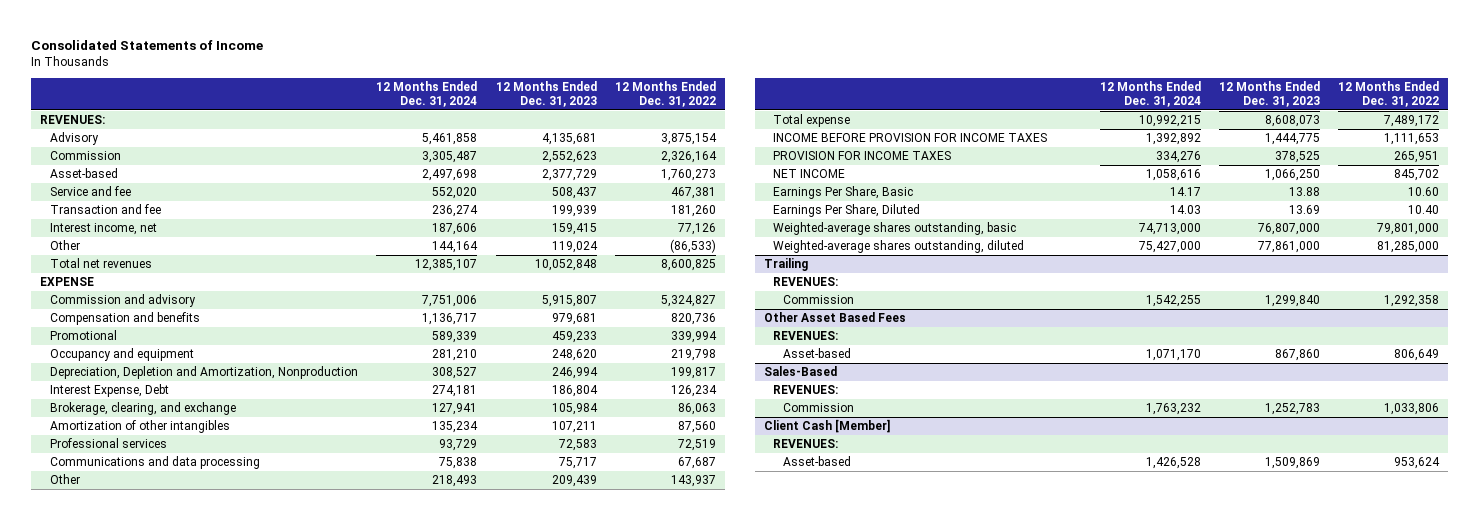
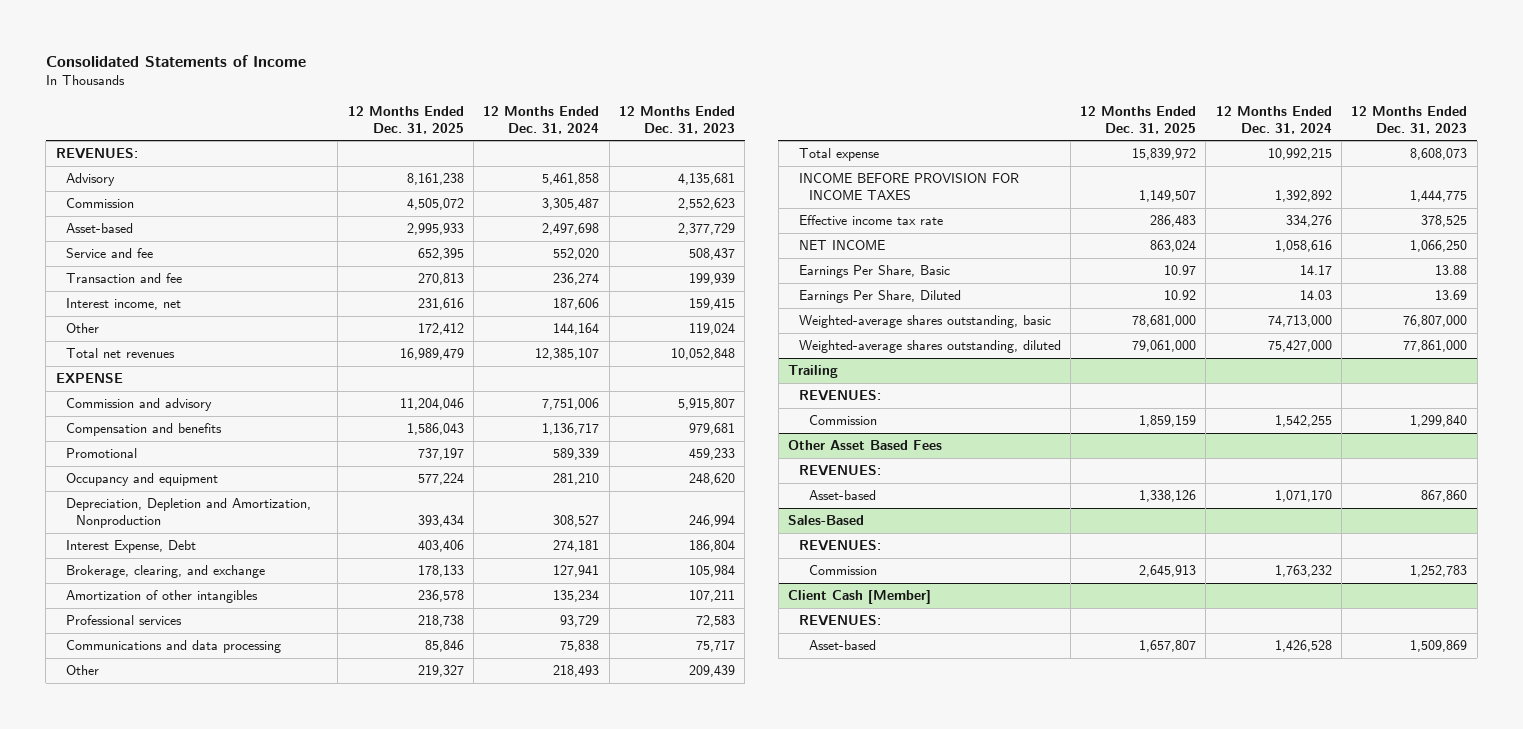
[614,80,716,107] 12 Months Ended Dec. 31, 2022 -> none
none -> [347,106,464,134] 12 Months Ended Dec. 31, 2025
[773,151,952,161] PROVISION FOR INCOME TAXES -> [798,215,943,226] Effective income tax rate

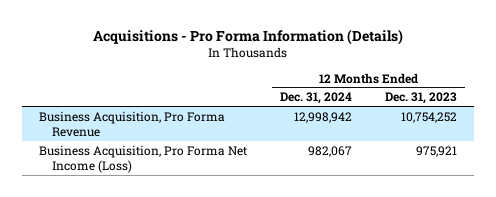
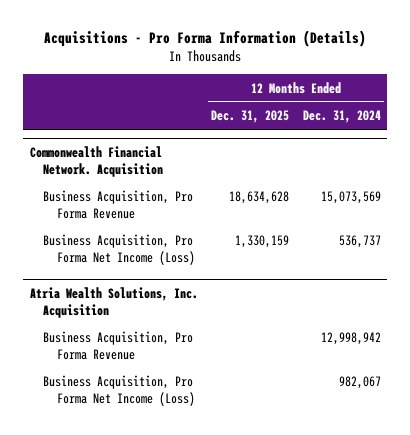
[385,92,458,105] Dec. 31, 2023 -> none
none -> [211,110,290,124] Dec. 31, 2025
none -> [29,145,164,177] Commonwealth Financial Network. Acquisition
none -> [43,190,194,220] Business Acquisition, Pro Forma Revenue
none -> [43,234,196,266] Business Acquisition, Pro Forma Net Income (Loss)
none -> [29,286,198,318] Atria Wealth Solutions, Inc. Acquisition

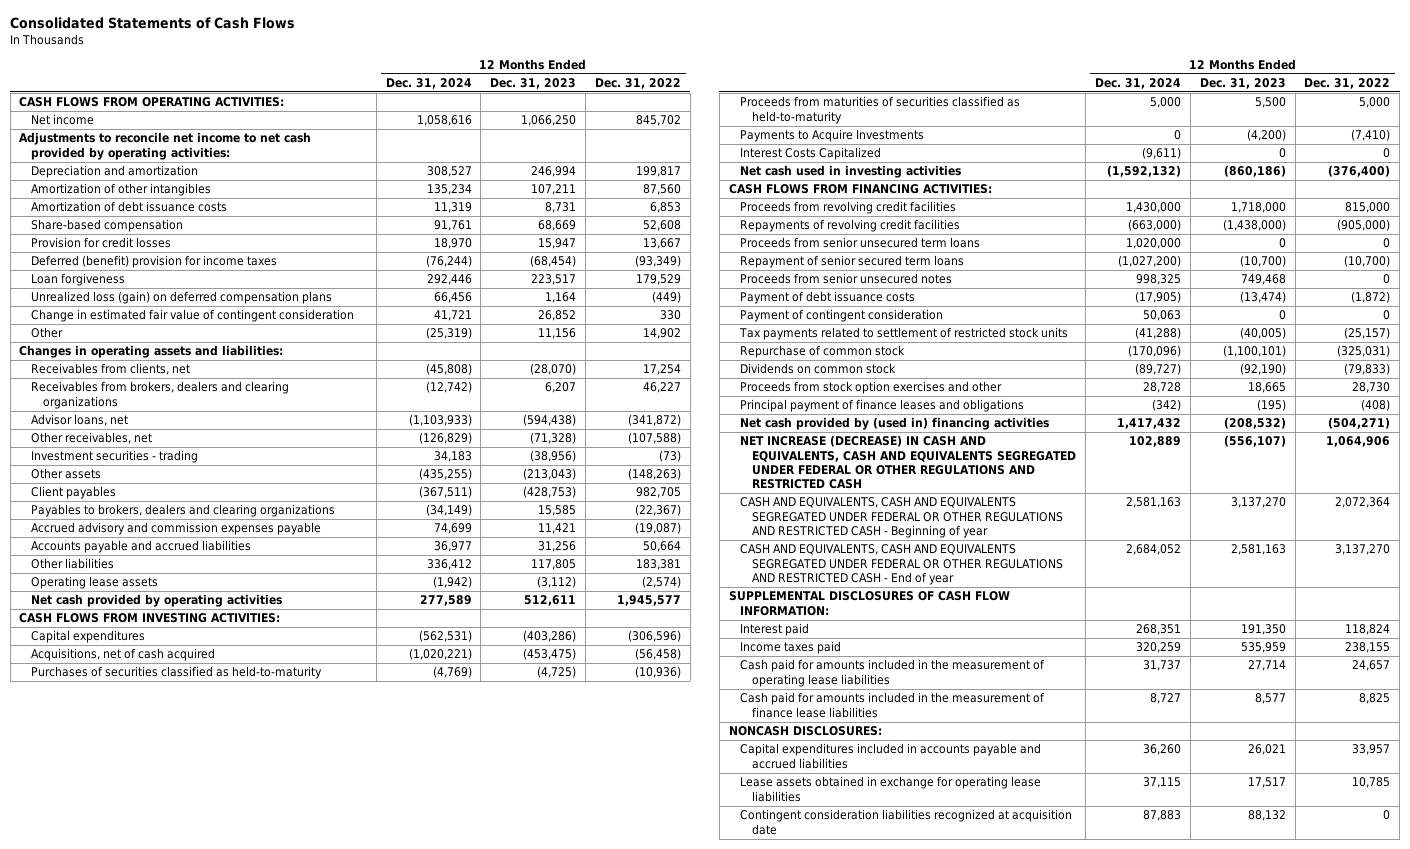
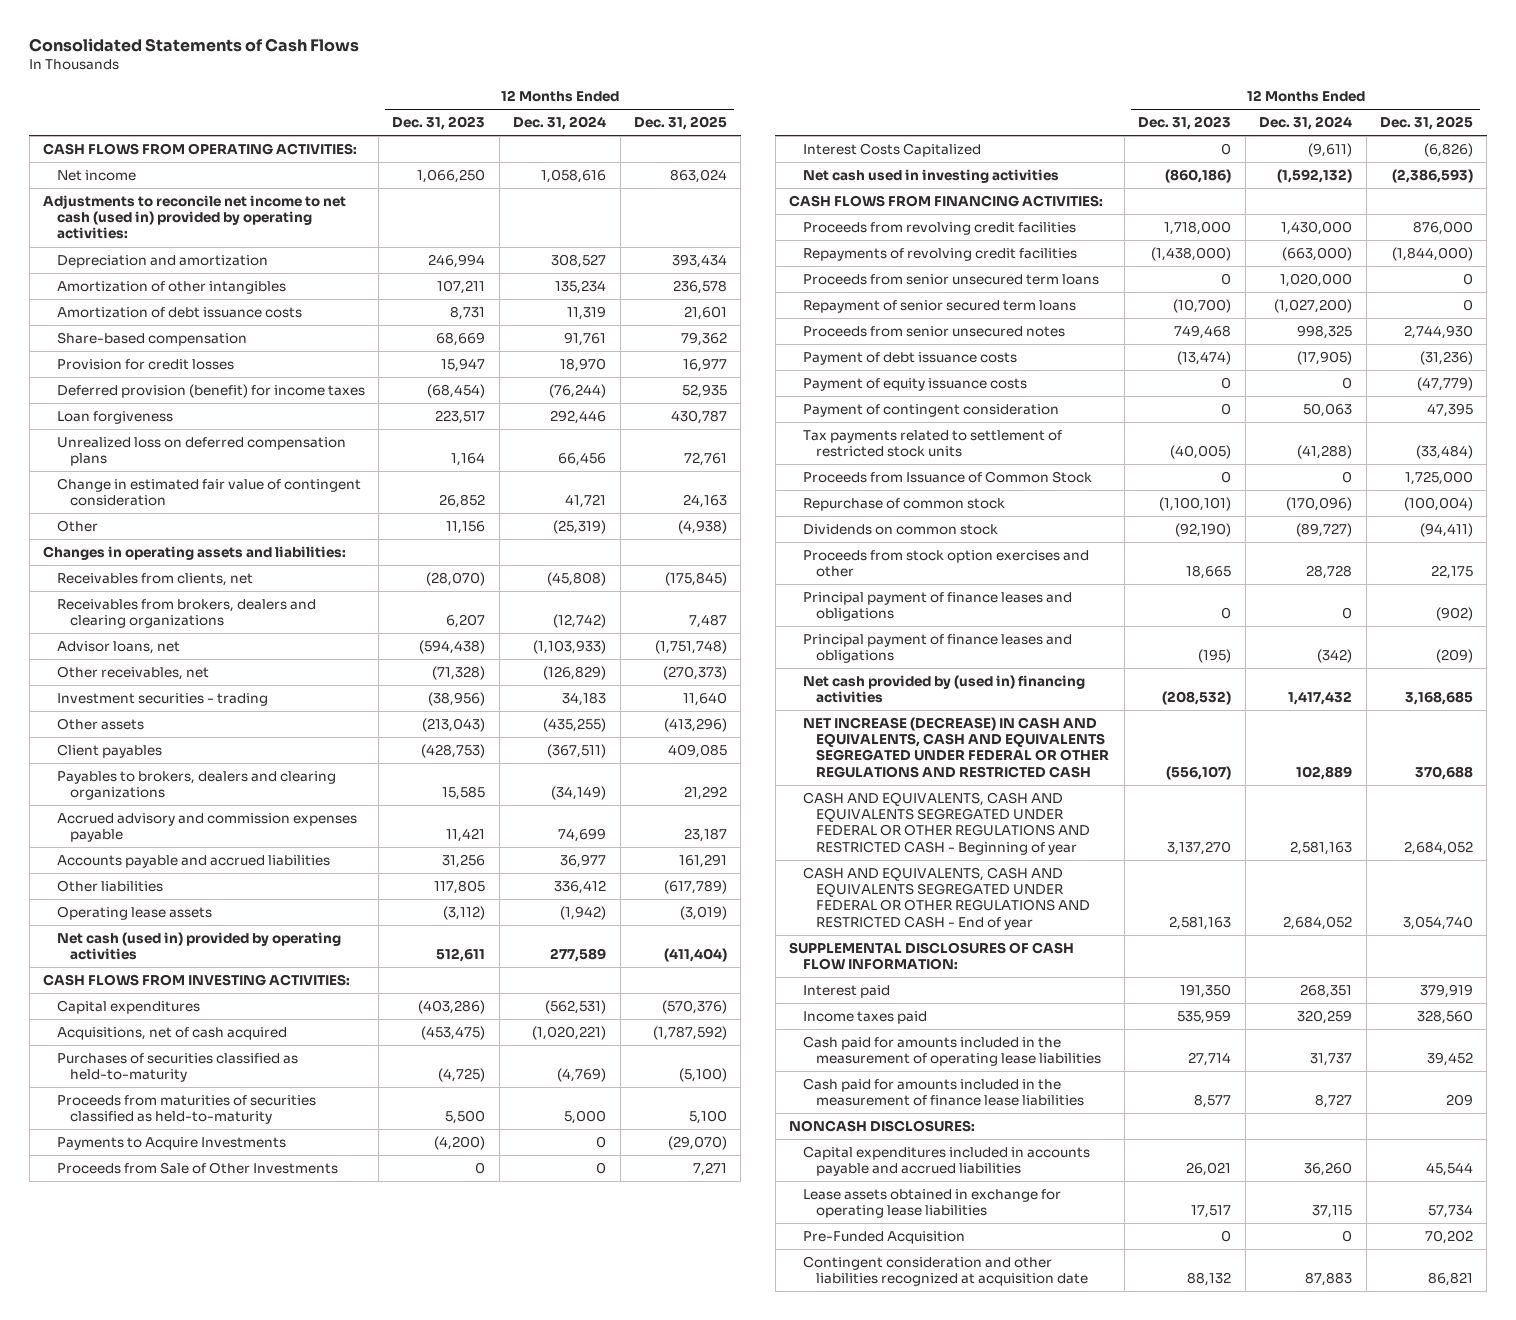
[595,77,682,89] Dec. 31, 2022 -> none
none -> [633,116,727,131] Dec. 31, 2025
[19,132,312,160] Adjustments to reconcile net income to net cash provided by operating activities: -> [43,195,347,240] Adjustments to reconcile net income to net cash (used in) provided by operating activities:
[31,255,278,269] Deferred (benefit) provision for income taxes -> [56,384,365,399] Deferred provision (benefit) for income taxes
[31,291,333,305] Unrealized loss (gain) on deferred compensation plans -> [56,437,346,467] Unrealized loss on deferred compensation plans
[31,594,283,608] Net cash provided by operating activities -> [56,932,341,961] Net cash (used in) provided by operating activities
none -> [56,1162,338,1175] Proceeds from Sale of Other Investments
none -> [802,378,1027,392] Payment of equity issuance costs
none -> [802,471,1092,484] Proceeds from Issuance of Common Stock
none -> [802,592,1072,622] Principal payment of finance leases and obligations
none -> [802,1231,965,1245] Pre-Funded Acquisition
[740,809,1073,835] Contingent consideration liabilities recognized at acquisition date -> [802,1256,1089,1287] Contingent consideration and other liabilities recognized at acquisition date

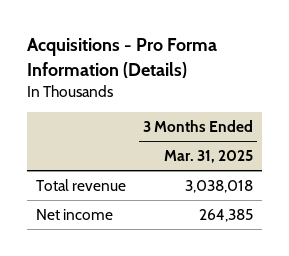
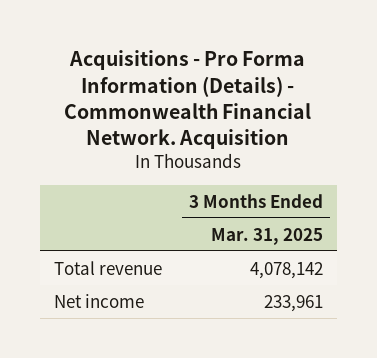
[27,38,218,78] Acquisitions - Pro Forma Information (Details) -> [64,50,312,150] Acquisitions - Pro Forma Information (Details) - Commonwealth Financial Network. Acquisition
[185,179,254,193] 3,038,018 -> [250,261,324,279] 4,078,142
[199,208,254,222] 264,385 -> [264,294,324,312] 233,961

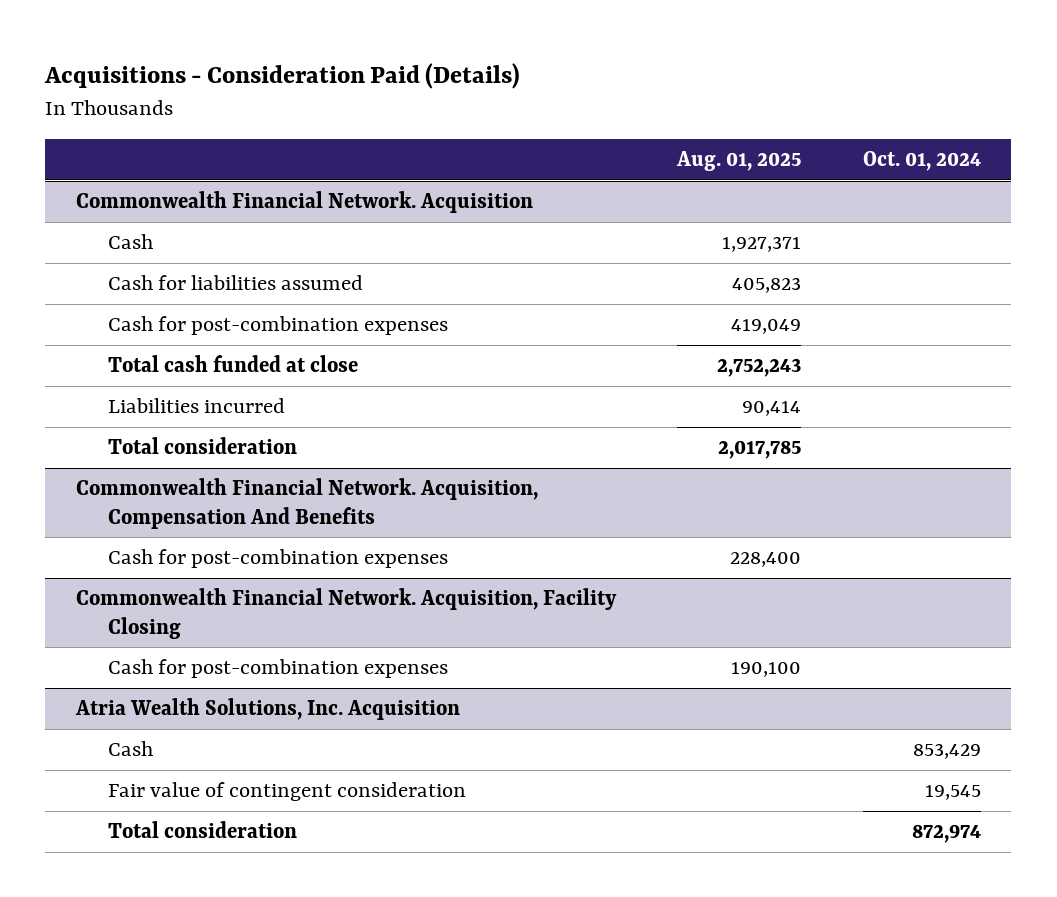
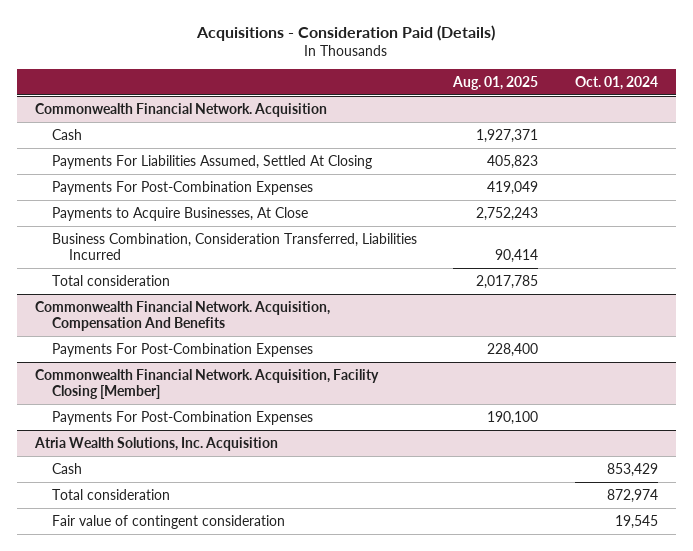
[108,275,364,291] Cash for liabilities assumed -> [51,154,372,169] Payments For Liabilities Assumed, Settled At Closing
[108,316,449,336] Cash for post-combination expenses -> [51,180,313,195] Payments For Post-Combination Expenses
[108,355,359,373] Total cash funded at close -> [51,206,308,221] Payments to Acquire Businesses, At Close
[108,398,286,414] Liabilities incurred -> [51,232,417,260] Business Combination, Consideration Transferred, Liabilities Incurred
[108,549,449,569] Cash for post-combination expenses -> [51,342,313,357] Payments For Post-Combination Expenses
[76,588,618,639] Commonwealth Financial Network. Acquisition, Facility Closing -> [34,368,379,399] Commonwealth Financial Network. Acquisition, Facility Closing [Member]
[108,659,449,679] Cash for post-combination expenses -> [51,410,313,425] Payments For Post-Combination Expenses
[108,782,467,802] Fair value of contingent consideration -> [51,514,285,529] Fair value of contingent consideration

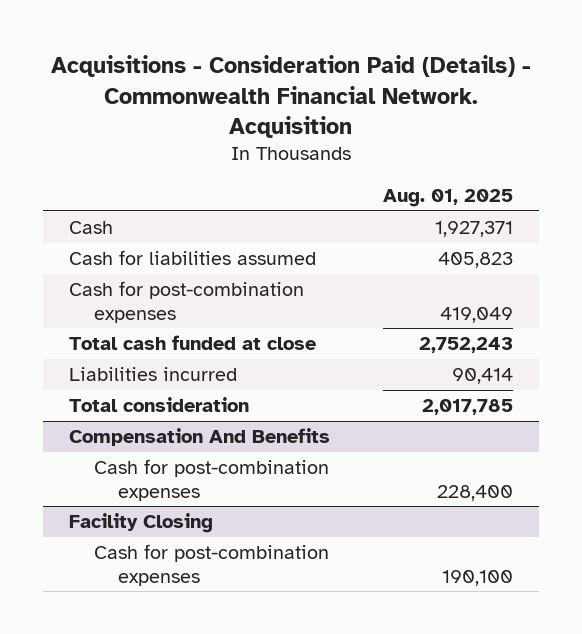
[196,24,496,41] Acquisitions - Consideration Paid (Details) -> [51,55,532,139] Acquisitions - Consideration Paid (Details) - Commonwealth Financial Network. Acquisition
[574,76,658,91] Oct. 01, 2024 -> none
[34,102,327,117] Commonwealth Financial Network. Acquisition -> none
[51,154,372,169] Payments For Liabilities Assumed, Settled At Closing -> [69,249,317,265] Cash for liabilities assumed
[51,180,313,195] Payments For Post-Combination Expenses -> [69,280,305,323] Cash for post-combination expenses
[51,206,308,221] Payments to Acquire Businesses, At Close -> [69,334,317,350] Total cash funded at close
[51,232,417,260] Business Combination, Consideration Transferred, Liabilities Incurred -> [69,366,238,381] Liabilities incurred
[34,300,330,331] Commonwealth Financial Network. Acquisition, Compensation And Benefits -> none
[34,368,379,399] Commonwealth Financial Network. Acquisition, Facility Closing [Member] -> none
[33,436,278,451] Atria Wealth Solutions, Inc. Acquisition -> none
[51,462,82,474] Cash -> none
[51,488,170,500] Total consideration -> none
[51,514,285,529] Fair value of contingent consideration -> none
none -> [69,427,331,446] Compensation And Benefits
[51,342,313,357] Payments For Post-Combination Expenses -> [93,458,329,501] Cash for post-combination expenses
none -> [69,512,214,533] Facility Closing
[51,410,313,425] Payments For Post-Combination Expenses -> [93,543,329,586] Cash for post-combination expenses

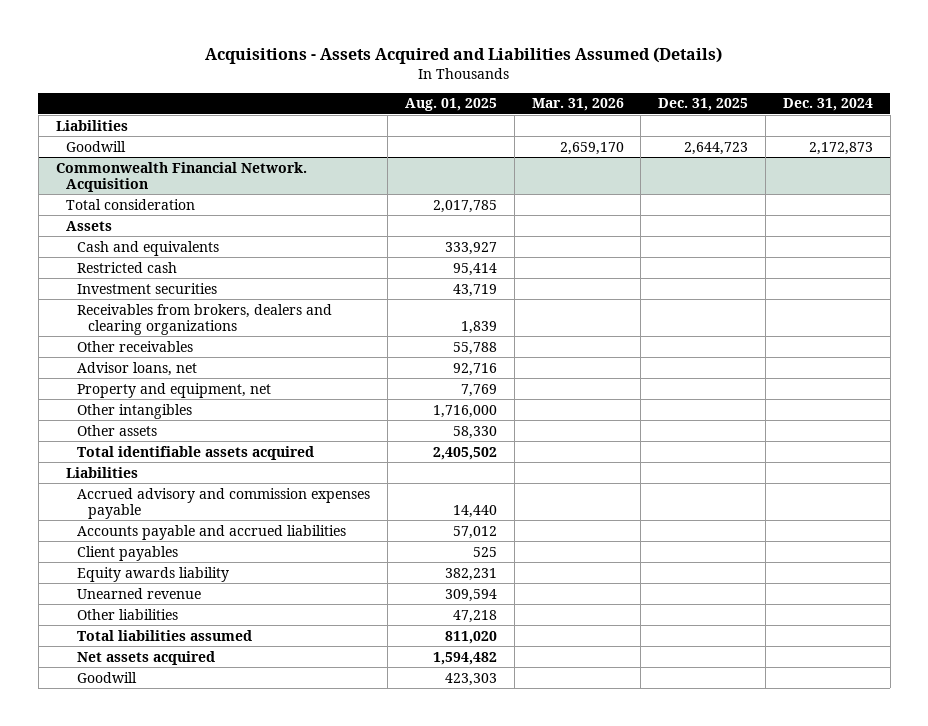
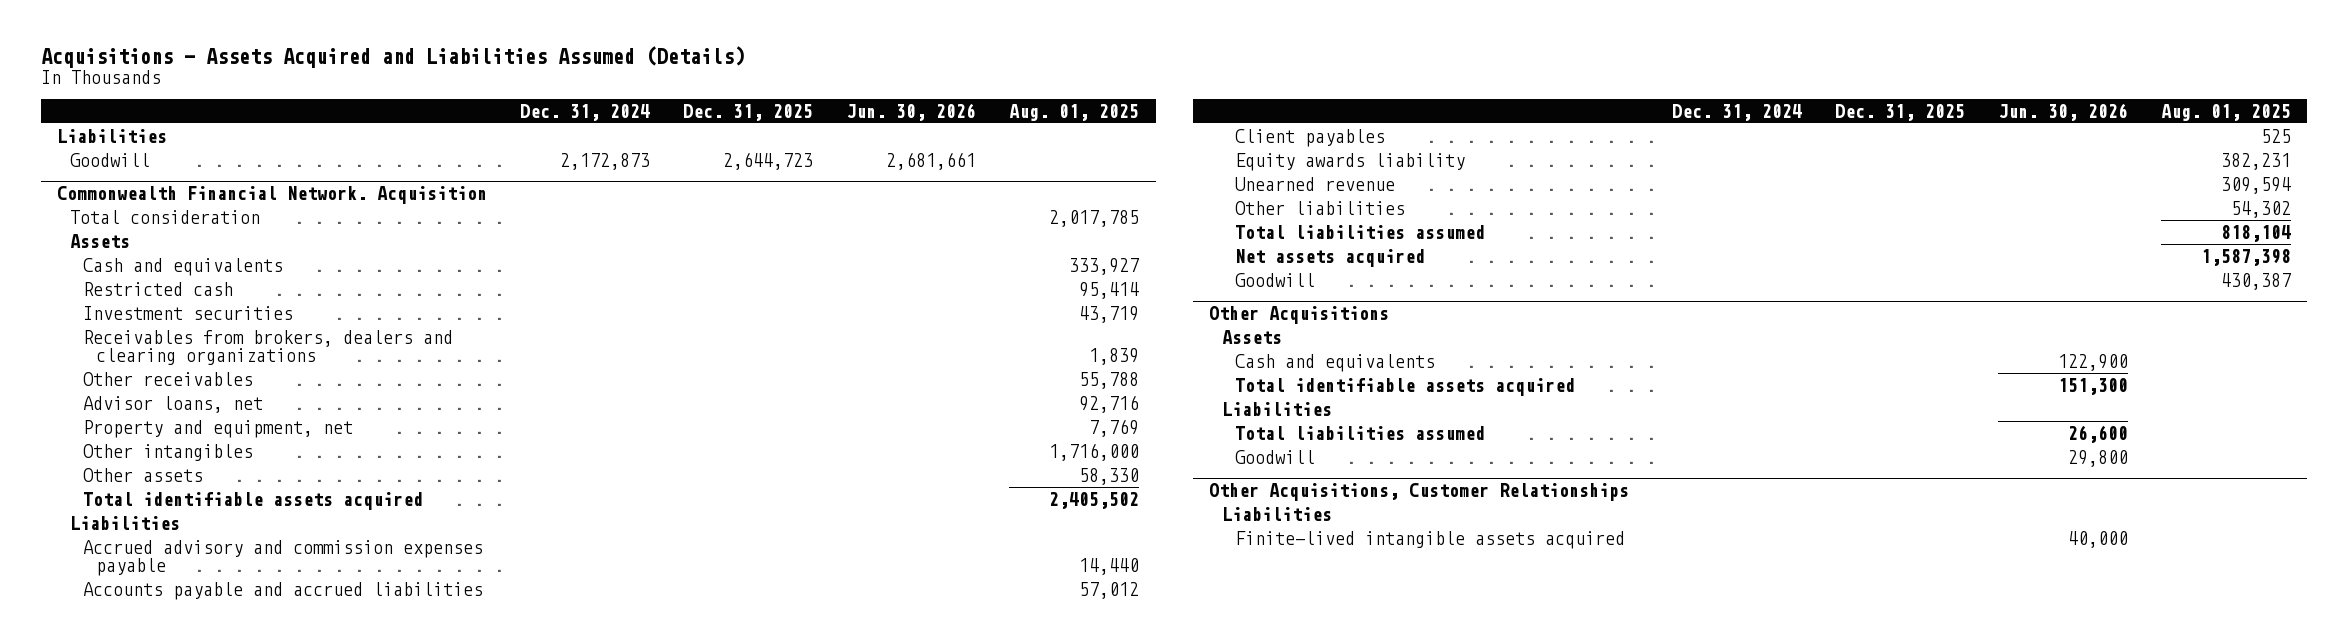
[531,98,624,112] Mar. 31, 2026 -> none
none -> [846,102,977,121] Jun. 30, 2026
[452,609,497,623] 47,218 -> [2230,200,2291,218] 54,302
[444,630,497,644] 811,020 -> [2220,224,2291,242] 818,104
[432,651,497,665] 1,594,482 -> [2200,248,2291,266] 1,587,398
[444,672,497,686] 423,303 -> [2220,272,2291,290] 430,387
none -> [1209,306,1390,325] Other Acquisitions
none -> [1222,329,1283,344] Assets
none -> [1234,353,1435,372] Cash and equivalents
none -> [1234,377,1575,396] Total identifiable assets acquired
none -> [1222,401,1333,416] Liabilities
none -> [1234,425,1485,440] Total liabilities assumed
none -> [1234,449,1315,464] Goodwill
none -> [1209,483,1630,502] Other Acquisitions, Customer Relationships
none -> [1222,506,1333,521] Liabilities
none -> [1234,530,1625,549] Finite-lived intangible assets acquired

